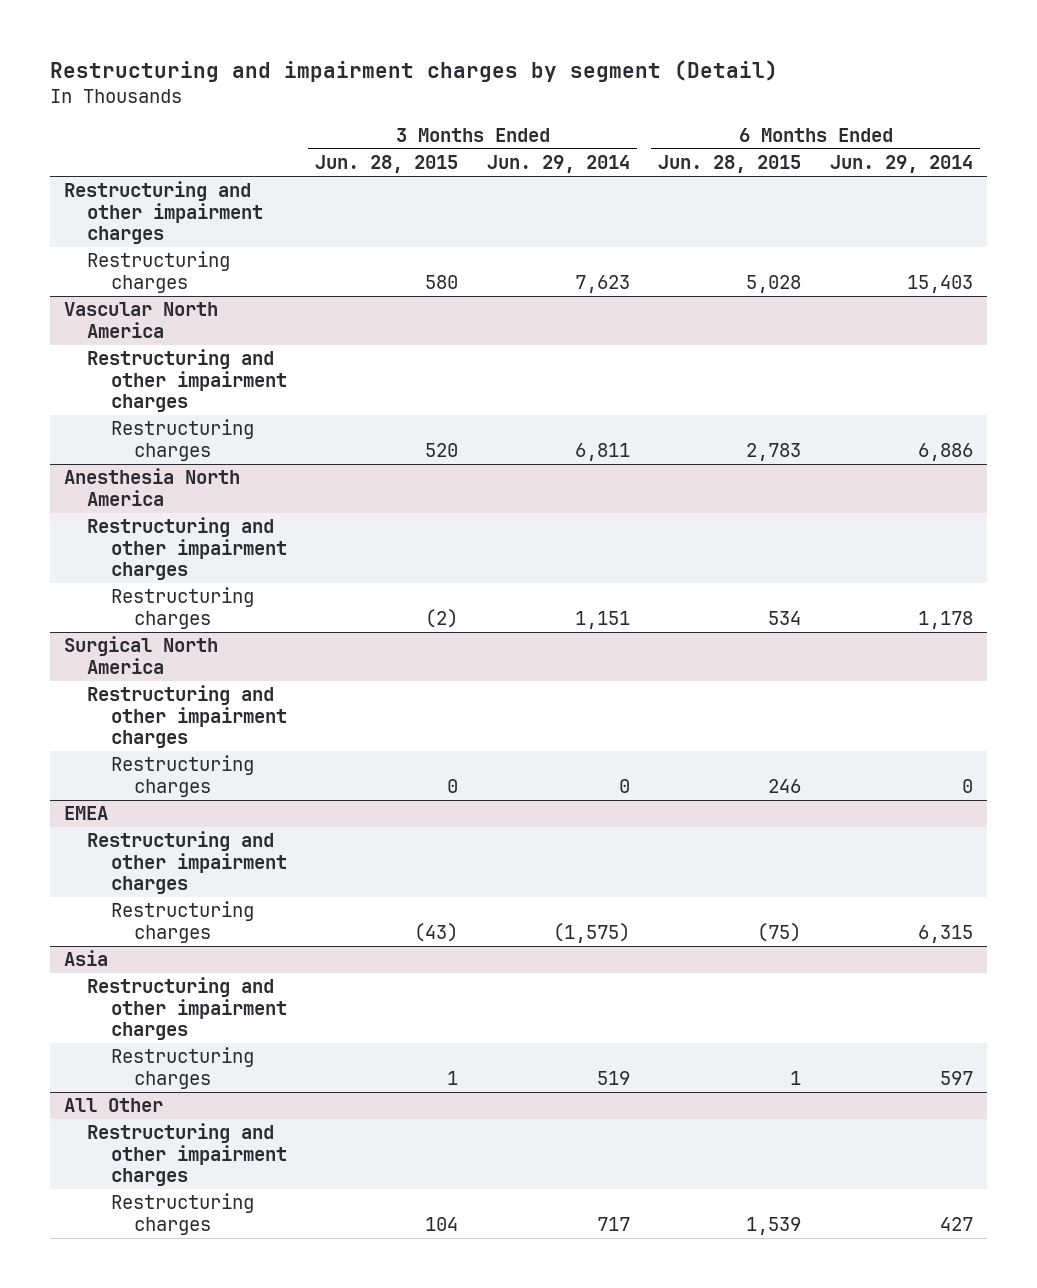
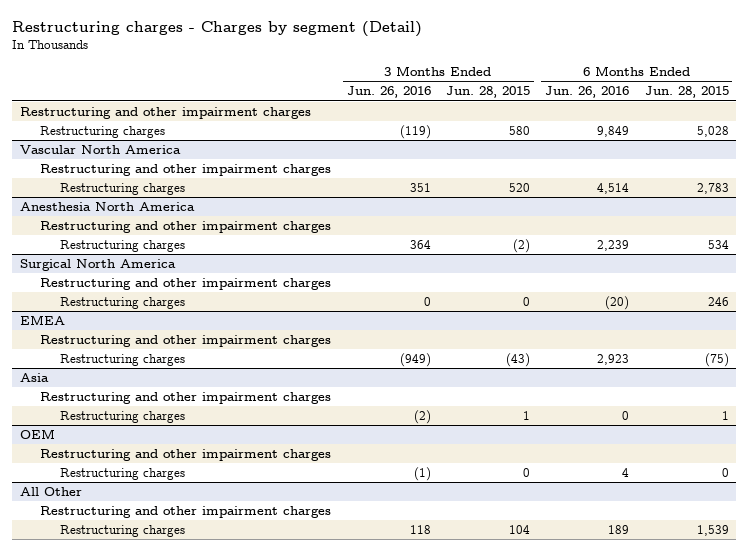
[49,60,778,83] Restructuring and impairment charges by segment (Detail) -> [12,21,423,38] Restructuring charges - Charges by segment (Detail)
[486,155,630,174] Jun. 29, 2014 -> none
[829,155,973,174] Jun. 29, 2014 -> none
none -> [346,86,431,99] Jun. 26, 2016
none -> [545,86,630,99] Jun. 26, 2016
none -> [19,429,55,440] OEM
none -> [40,449,332,462] Restructuring and other impairment charges
none -> [60,468,186,481] Restructuring charges

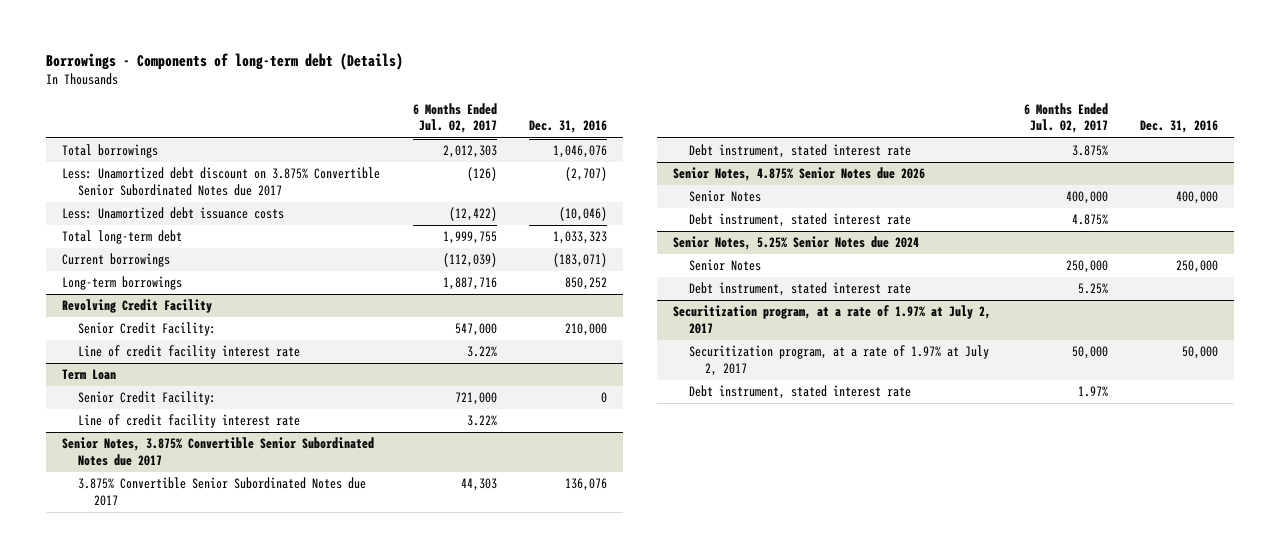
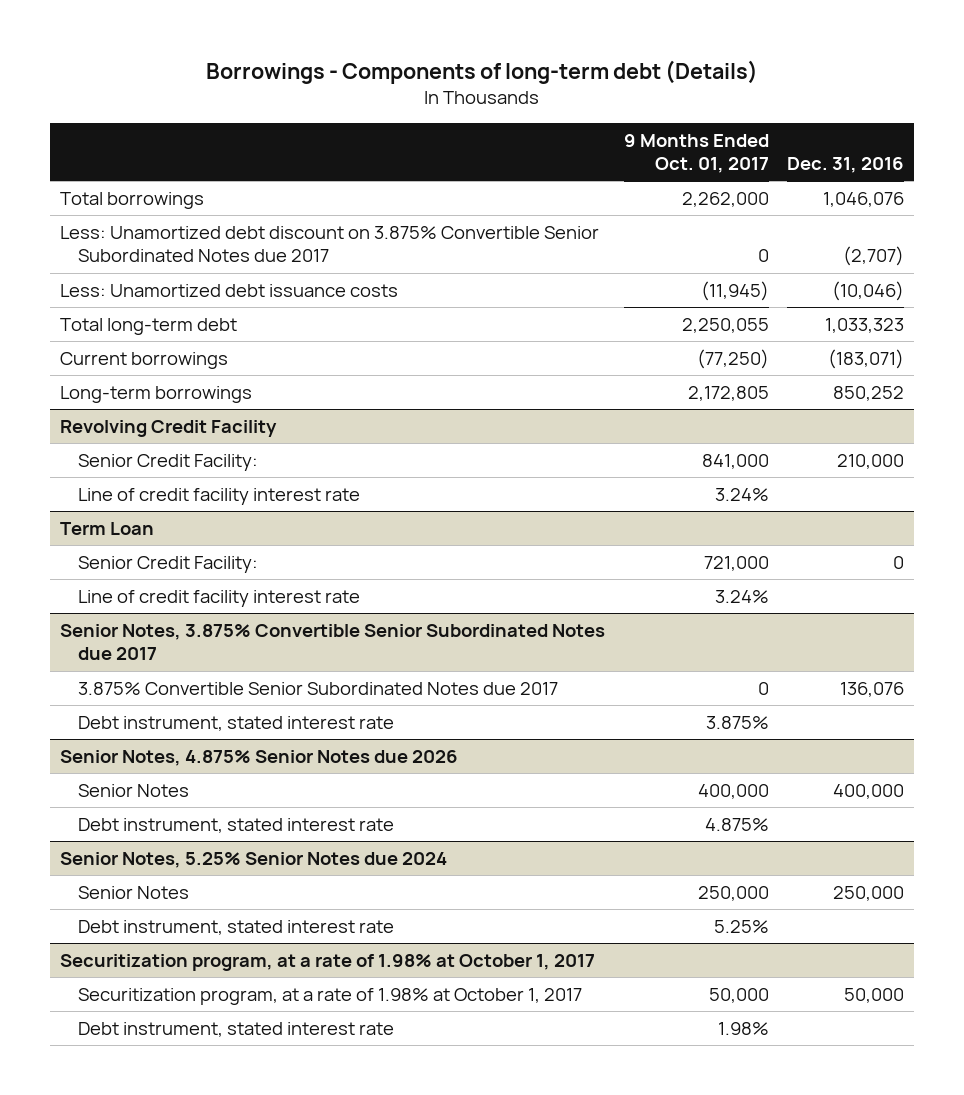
[412,103,497,134] 6 Months Ended Jul. 02, 2017 -> none
none -> [623,133,769,173] 9 Months Ended Oct. 01, 2017
[673,305,992,334] Securitization program, at a rate of 1.97% at July 2, 2017 -> [59,953,595,971] Securitization program, at a rate of 1.98% at October 1, 2017
[689,345,990,376] Securitization program, at a rate of 1.97% at July 2, 2017 -> [77,987,582,1005] Securitization program, at a rate of 1.98% at October 1, 2017

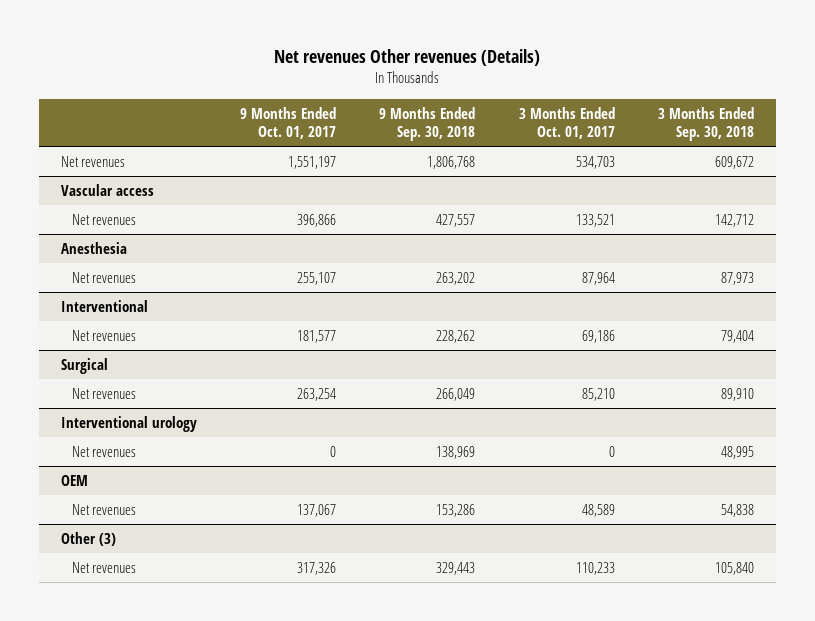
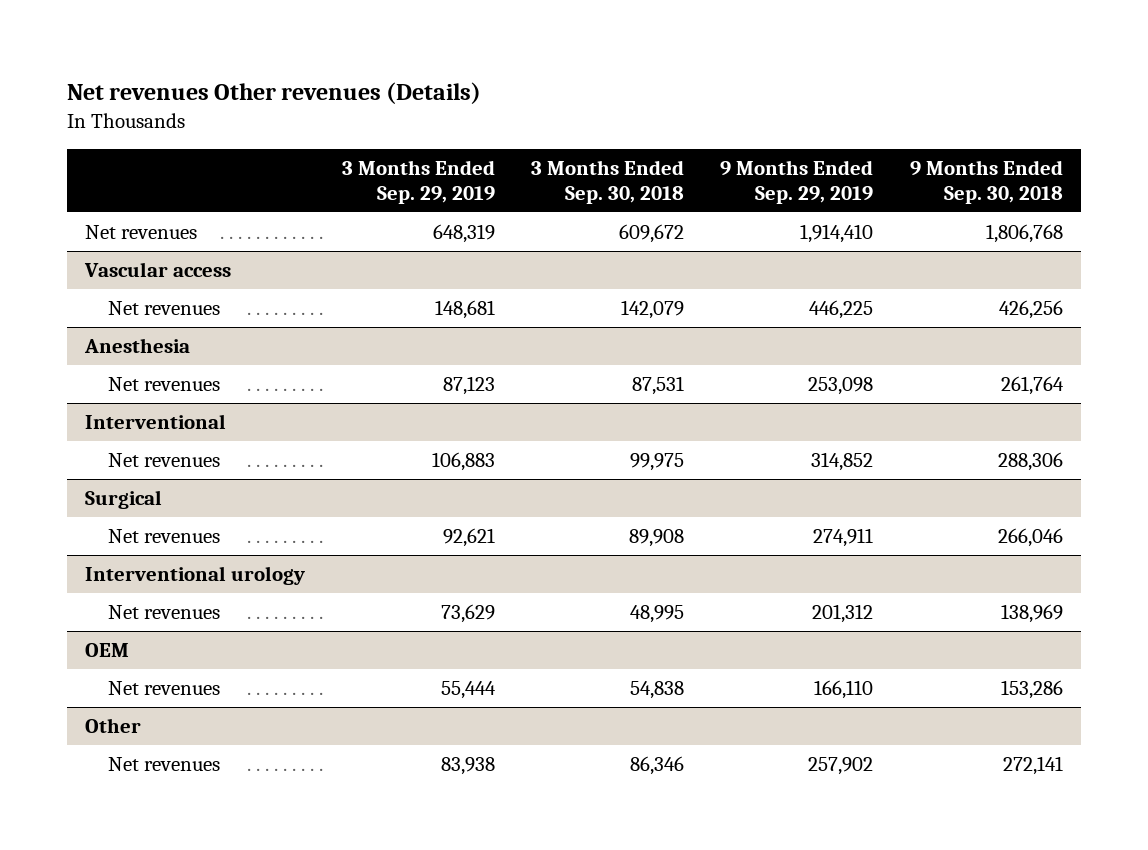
[240,106,337,140] 9 Months Ended Oct. 01, 2017 -> none
[518,106,615,140] 3 Months Ended Oct. 01, 2017 -> none
none -> [341,160,495,204] 3 Months Ended Sep. 29, 2019
none -> [720,160,874,204] 9 Months Ended Sep. 29, 2019
[436,214,476,228] 427,557 -> [998,300,1063,320] 426,256
[714,214,754,228] 142,712 -> [621,300,685,320] 142,079
[436,272,476,286] 263,202 -> [1000,376,1064,396] 261,764
[720,272,754,286] 87,973 -> [632,376,685,396] 87,531
[436,330,476,344] 228,262 -> [997,452,1063,472] 288,306
[720,330,754,344] 79,404 -> [630,453,685,472] 99,975
[436,388,476,402] 266,049 -> [997,528,1063,548] 266,046
[720,388,754,402] 89,910 -> [629,529,685,548] 89,908
[60,532,116,547] Other (3) -> [85,718,142,734] Other
[436,562,476,576] 329,443 -> [1002,756,1063,776] 272,141
[714,562,754,576] 105,840 -> [630,756,685,776] 86,346

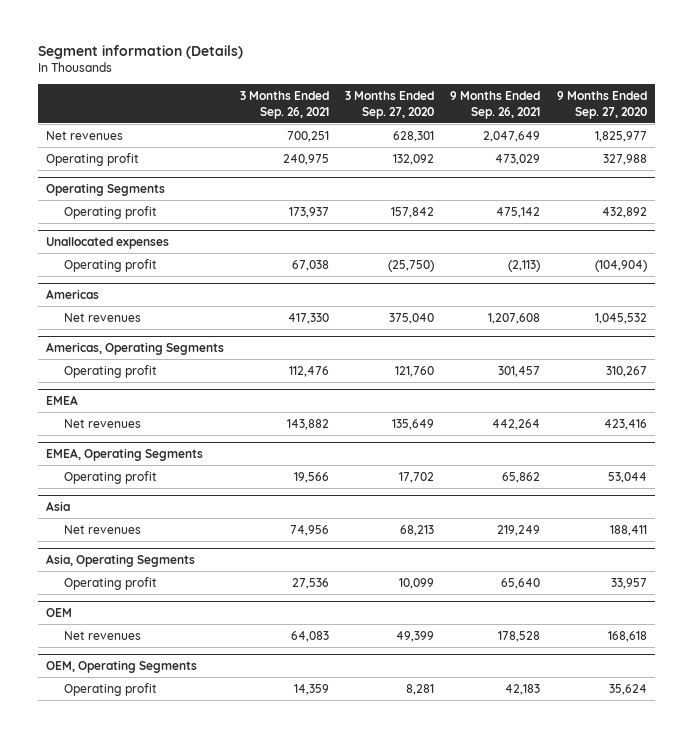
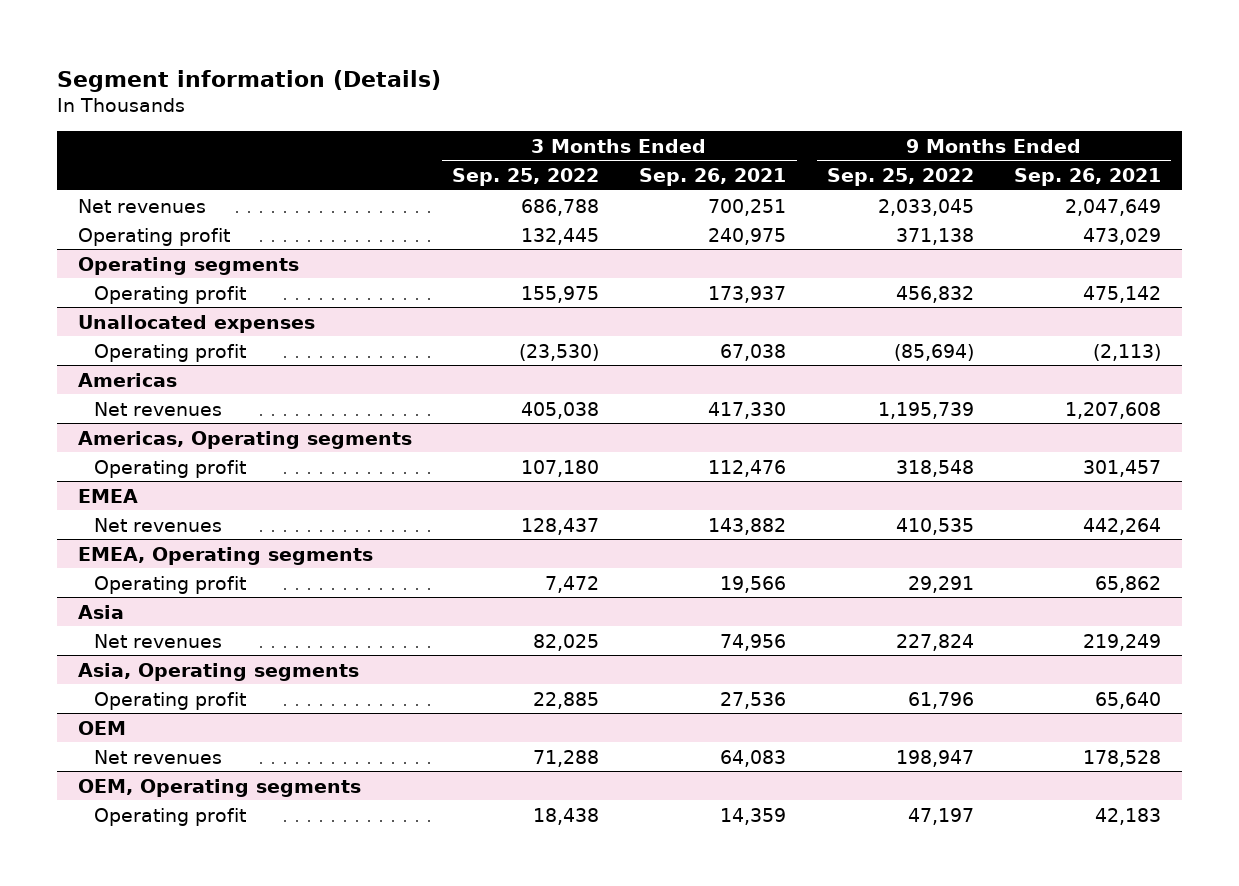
[345,90,435,119] 3 Months Ended Sep. 27, 2020 -> none
[556,90,647,119] 9 Months Ended Sep. 27, 2020 -> none
none -> [451,168,599,187] Sep. 25, 2022
none -> [826,168,974,187] Sep. 25, 2022
[45,183,165,197] Operating Segments -> [77,256,299,275] Operating segments
[45,342,224,356] Americas, Operating Segments -> [77,430,412,449] Americas, Operating segments
[45,448,203,462] EMEA, Operating Segments -> [77,546,373,565] EMEA, Operating segments
[45,554,195,568] Asia, Operating Segments -> [77,662,359,681] Asia, Operating segments
[45,660,197,674] OEM, Operating Segments -> [77,778,361,797] OEM, Operating segments

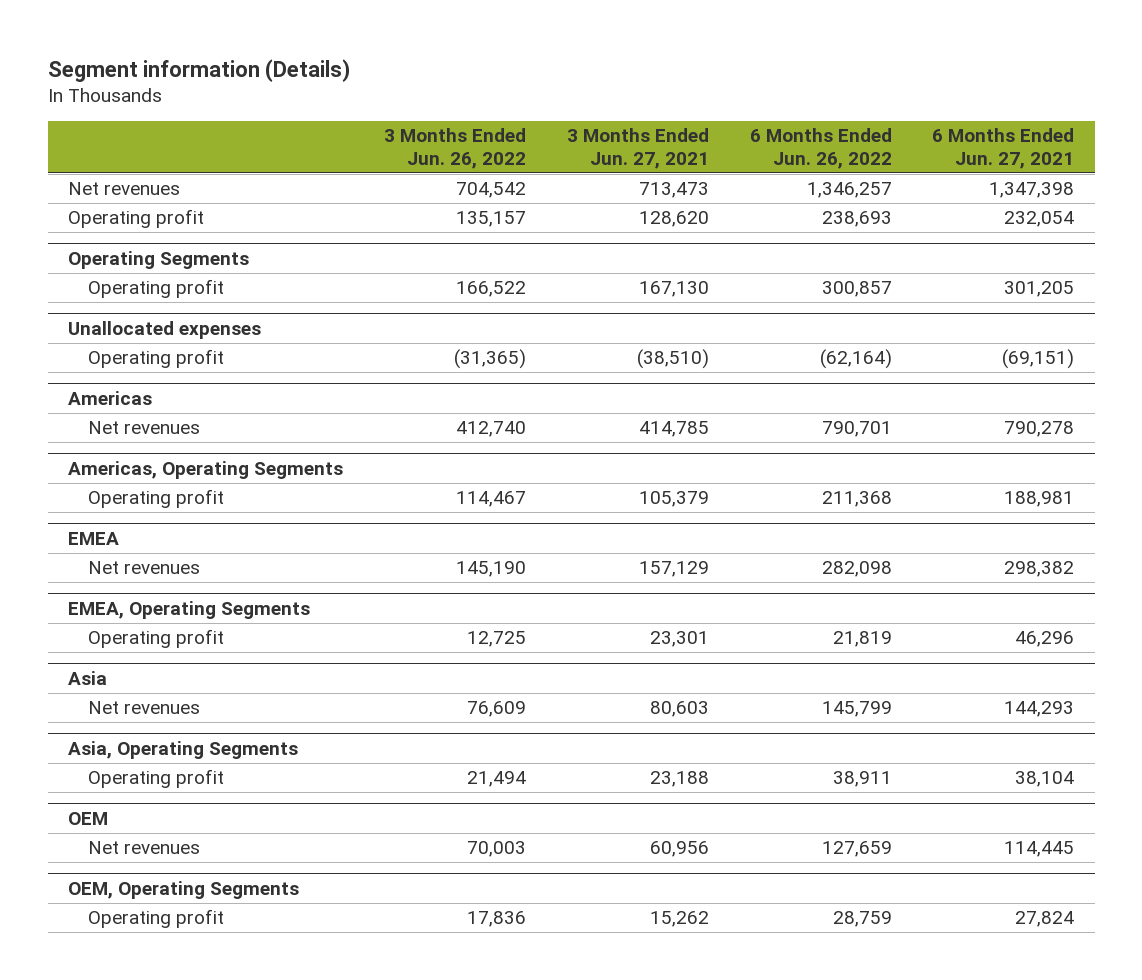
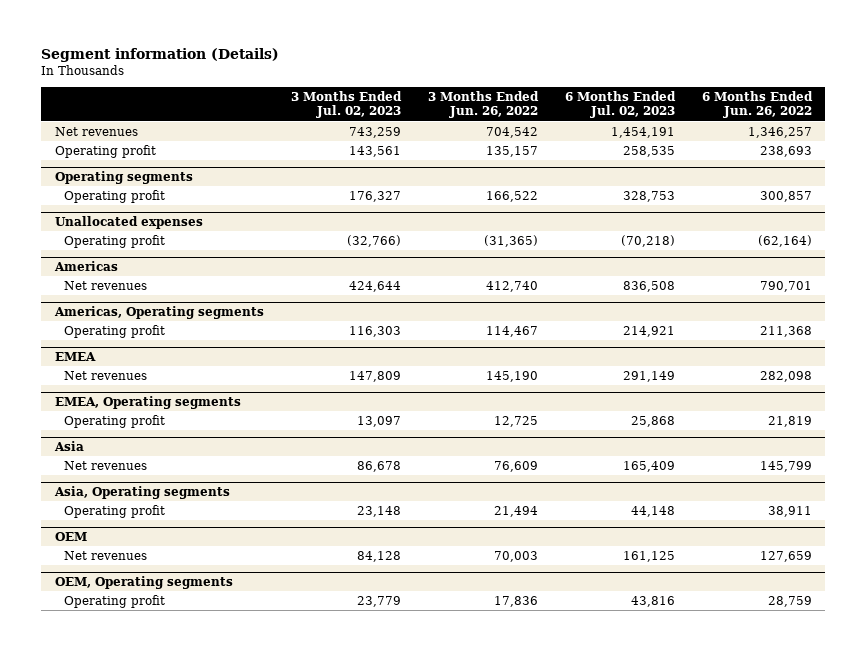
[566,128,709,169] 3 Months Ended Jun. 27, 2021 -> none
[932,128,1075,169] 6 Months Ended Jun. 27, 2021 -> none
none -> [290,91,402,119] 3 Months Ended Jul. 02, 2023
none -> [564,91,676,119] 6 Months Ended Jul. 02, 2023
[68,250,250,269] Operating Segments -> [54,171,193,185] Operating segments
[68,460,344,479] Americas, Operating Segments -> [53,306,264,320] Americas, Operating segments
[68,600,311,619] EMEA, Operating Segments -> [54,396,241,410] EMEA, Operating segments
[68,740,299,759] Asia, Operating Segments -> [53,486,230,500] Asia, Operating segments
[68,880,300,899] OEM, Operating Segments -> [54,576,233,590] OEM, Operating segments

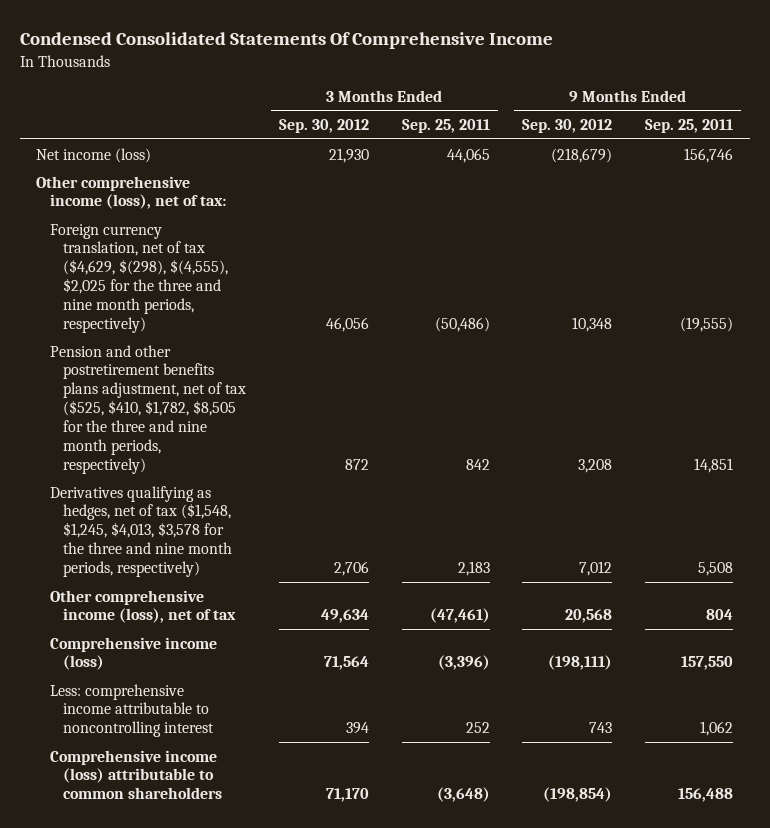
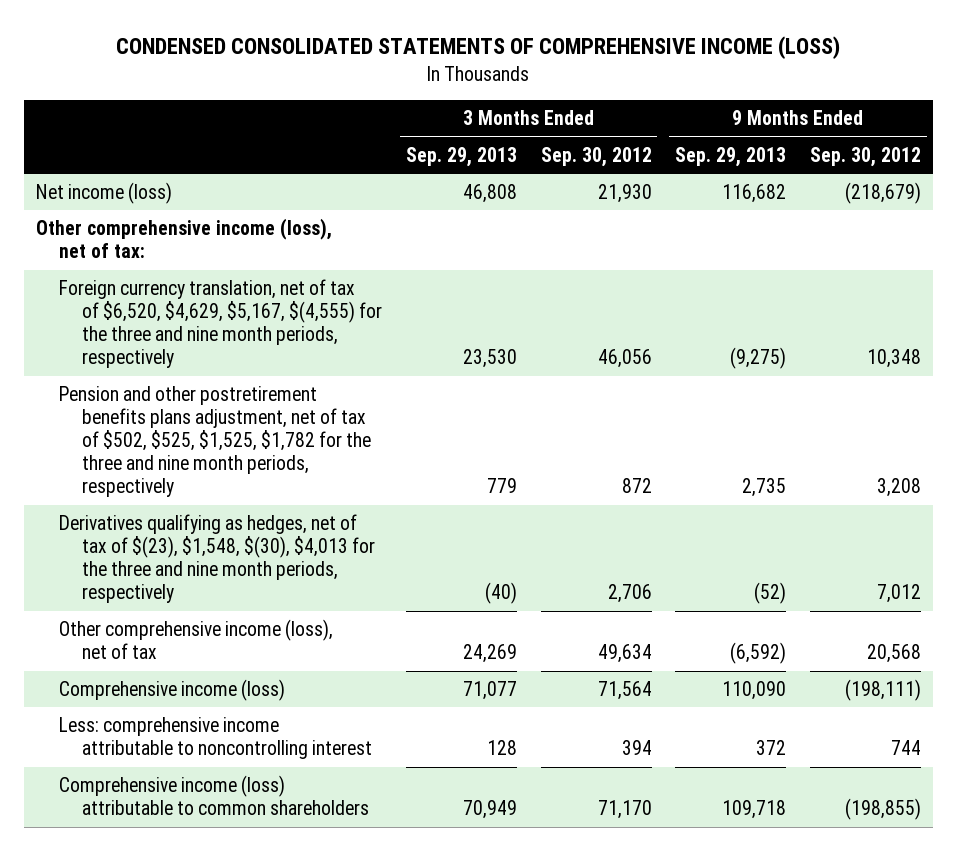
[19,31,553,49] Condensed Consolidated Statements Of Comprehensive Income -> [116,36,841,60] CONDENSED CONSOLIDATED STATEMENTS OF COMPREHENSIVE INCOME (LOSS)
[401,119,490,134] Sep. 25, 2011 -> none
[645,119,734,134] Sep. 25, 2011 -> none
none -> [405,146,517,167] Sep. 29, 2013
none -> [675,146,787,167] Sep. 29, 2013
[49,223,229,333] Foreign currency translation, net of tax ($4,629, $(298), $(4,555), $2,025 for the three and nine month periods, respectively) -> [59,279,383,369] Foreign currency translation, net of tax of $6,520, $4,629, $5,167, $(4,555) for the three and nine month periods, respectively
[49,344,247,474] Pension and other postretirement benefits plans adjustment, net of tax ($525, $410, $1,782, $8,505 for the three and nine month periods, respectively) -> [59,386,372,498] Pension and other postretirement benefits plans adjustment, net of tax of $502, $525, $1,525, $1,782 for the three and nine month periods, respectively
[49,485,233,578] Derivatives qualifying as hedges, net of tax ($1,548, $1,245, $4,013, $3,578 for the three and nine month periods, respectively) -> [59,514,376,604] Derivatives qualifying as hedges, net of tax of $(23), $1,548, $(30), $4,013 for the three and nine month periods, respectively
[589,722,613,734] 743 -> [890,740,921,756] 744
[543,787,613,803] (198,854) -> [844,798,921,821] (198,855)

